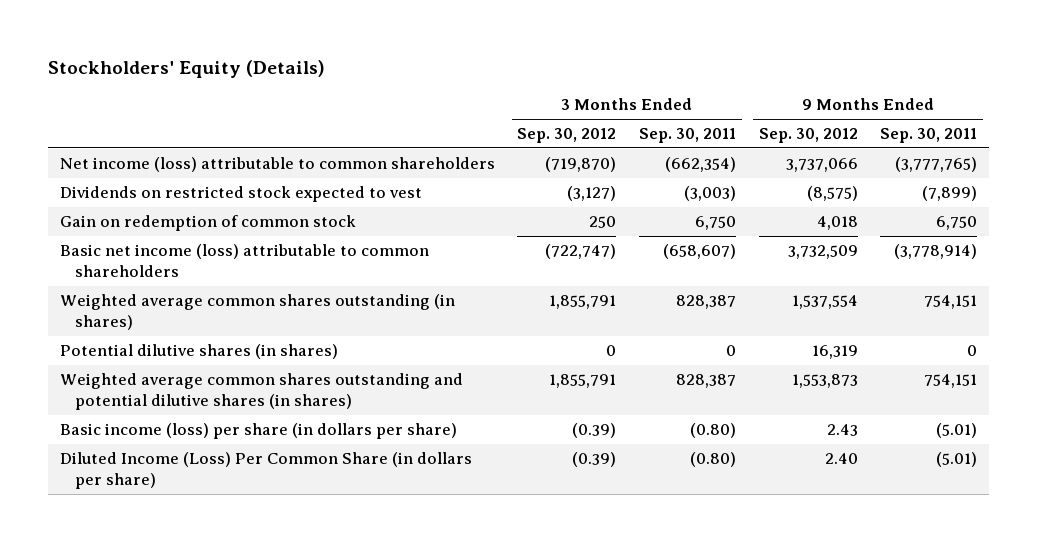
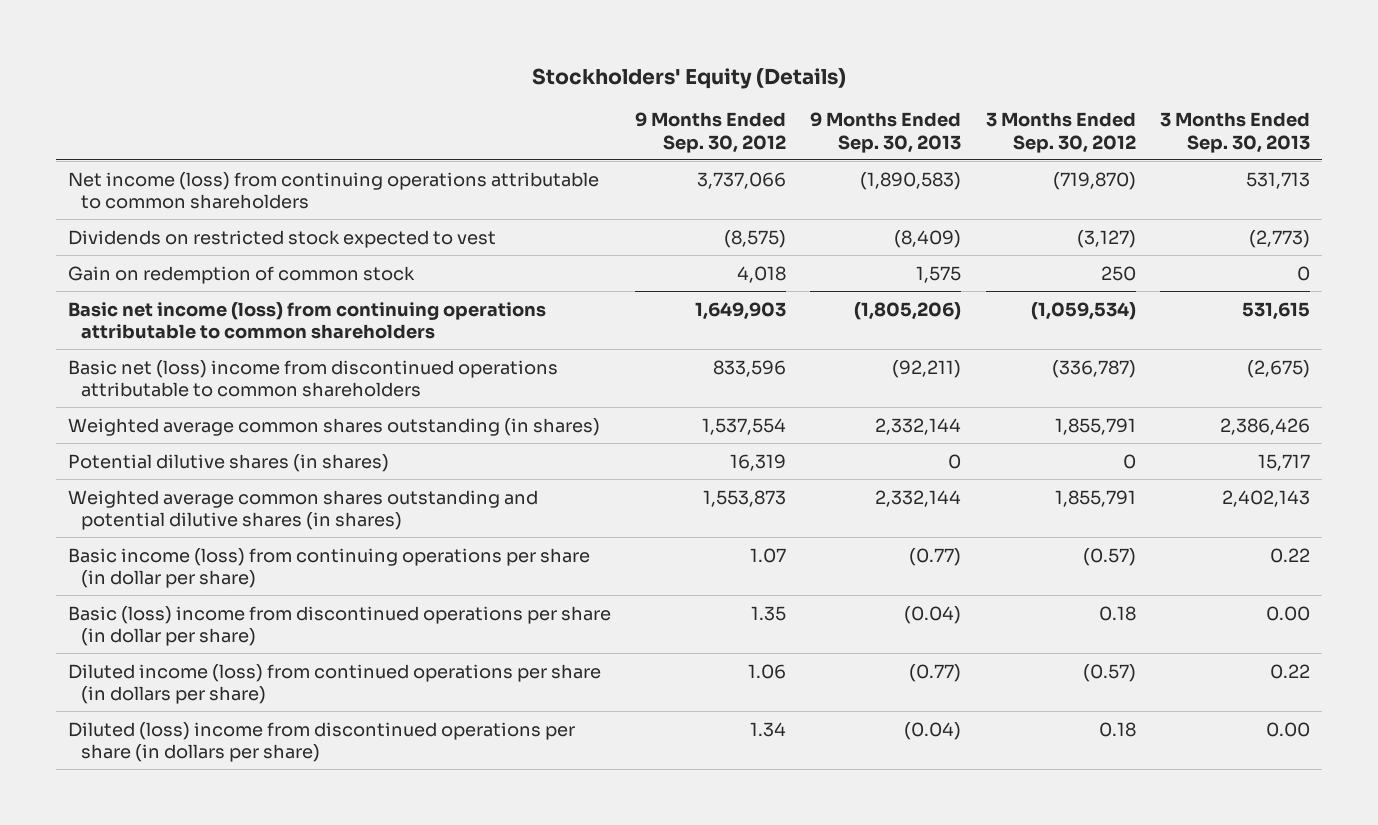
[638,128,736,144] Sep. 30, 2011 -> none
[880,128,978,144] Sep. 30, 2011 -> none
none -> [810,112,962,153] 9 Months Ended Sep. 30, 2013
none -> [1160,112,1311,153] 3 Months Ended Sep. 30, 2013
[59,156,495,172] Net income (loss) attributable to common shareholders -> [67,171,599,209] Net income (loss) from continuing operations attributable to common shareholders
[59,243,429,278] Basic net income (loss) attributable to common shareholders -> [67,301,546,339] Basic net income (loss) from continuing operations attributable to common shareholders
[545,243,617,259] (722,747) -> [1030,301,1136,320] (1,059,534)
[787,244,858,259] 3,732,509 -> [695,301,787,320] 1,649,903
none -> [67,359,558,397] Basic net (loss) income from discontinued operations attributable to common shareholders
[59,422,457,439] Basic income (loss) per share (in dollars per share) -> [67,547,590,588] Basic income (loss) from continuing operations per share (in dollar per share)
[572,422,617,438] (0.39) -> [1082,547,1136,566] (0.57)
[826,423,858,436] 2.43 -> [750,547,787,563] 1.07
none -> [67,605,611,646] Basic (loss) income from discontinued operations per share (in dollar per share)
[59,451,472,490] Diluted Income (Loss) Per Common Share (in dollars per share) -> [67,663,601,704] Diluted income (loss) from continued operations per share (in dollars per share)
[572,451,617,467] (0.39) -> [1082,663,1136,682] (0.57)
[824,452,858,464] 2.40 -> [748,663,787,679] 1.06
none -> [67,721,575,762] Diluted (loss) income from discontinued operations per share (in dollars per share)

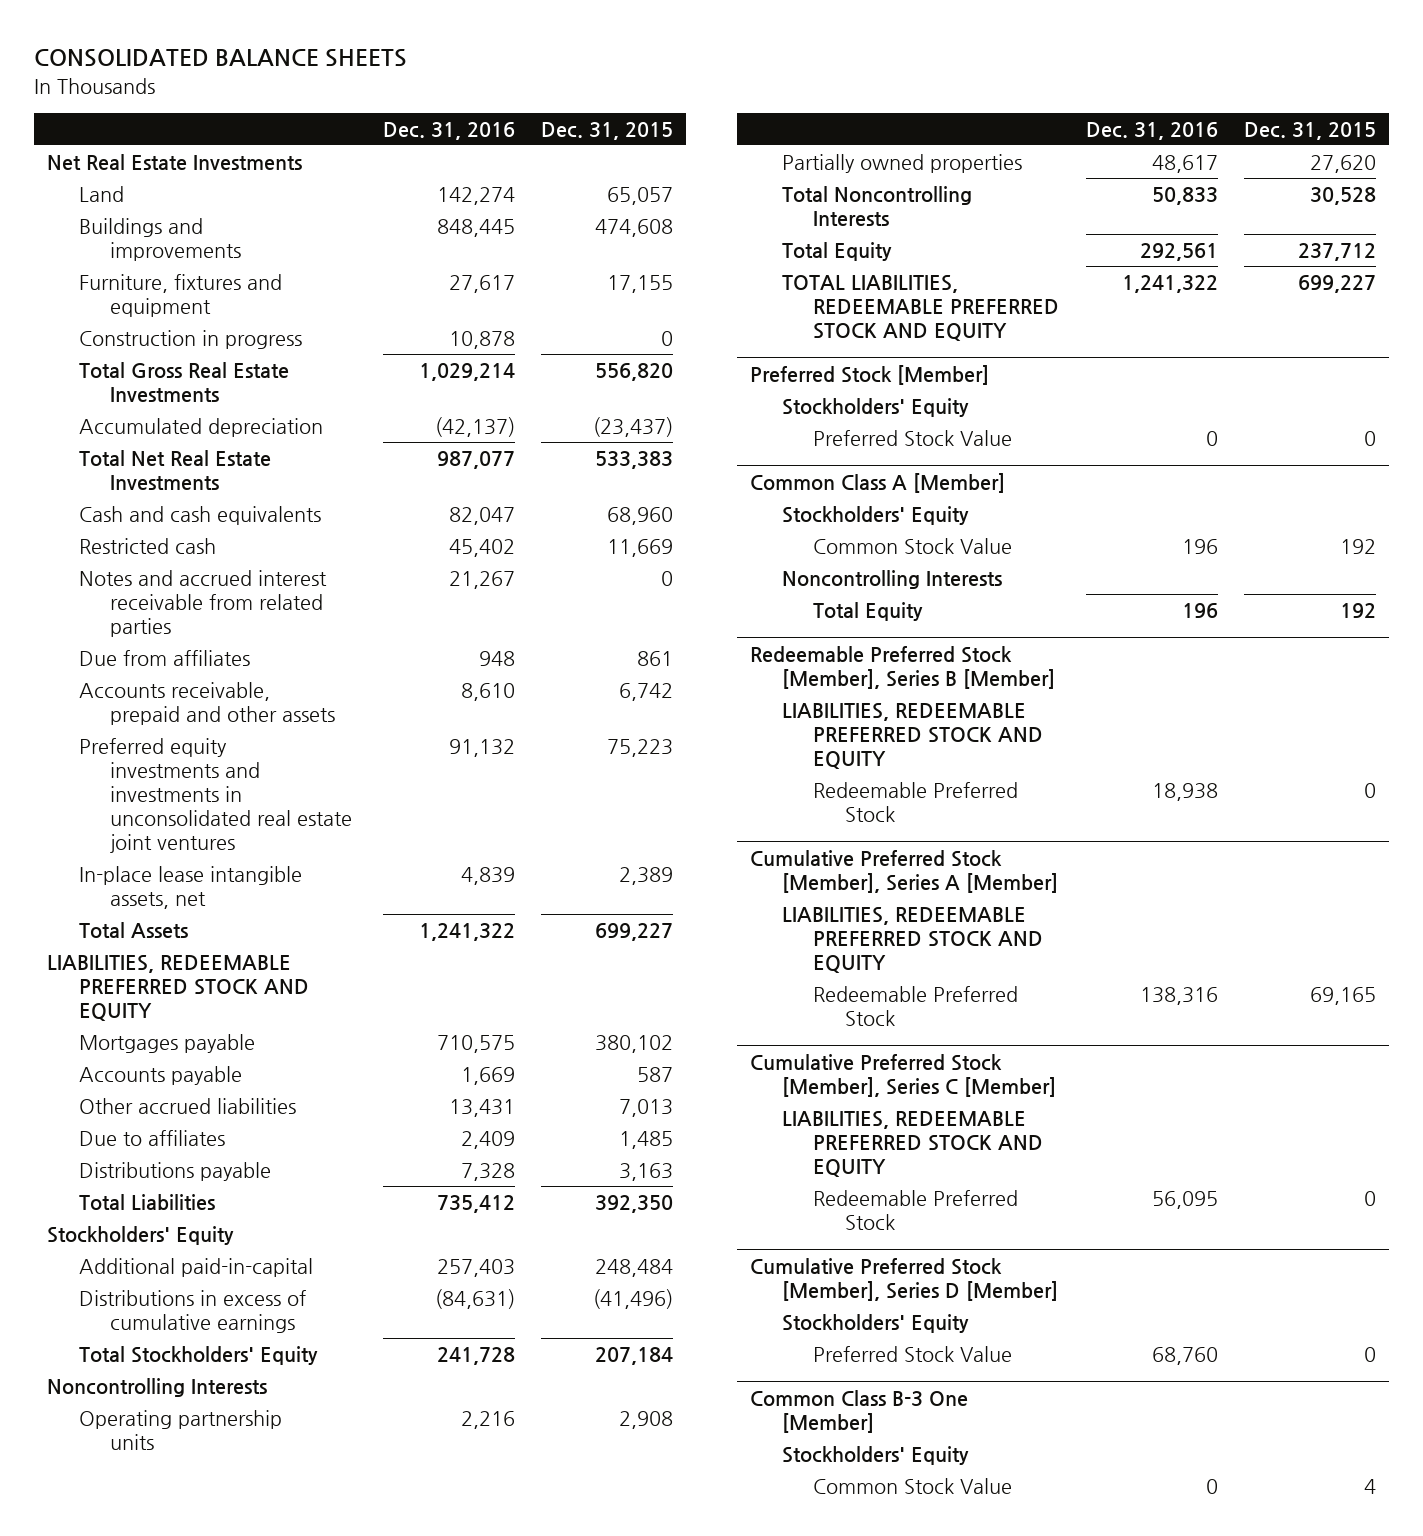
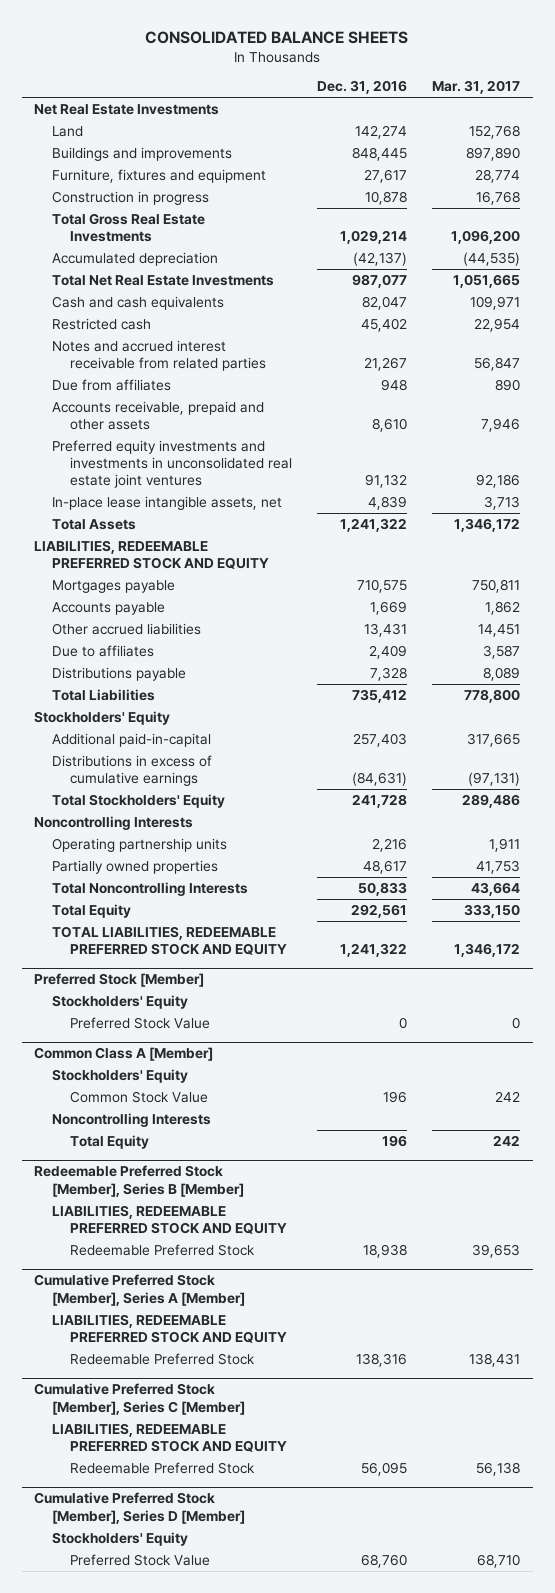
[541,121,674,140] Dec. 31, 2015 -> none
none -> [432,80,521,95] Mar. 31, 2017
[750,1390,969,1434] Common Class B-3 One [Member] -> none
[781,1446,969,1466] Stockholders' Equity -> none
[813,1478,1013,1495] Common Stock Value -> none

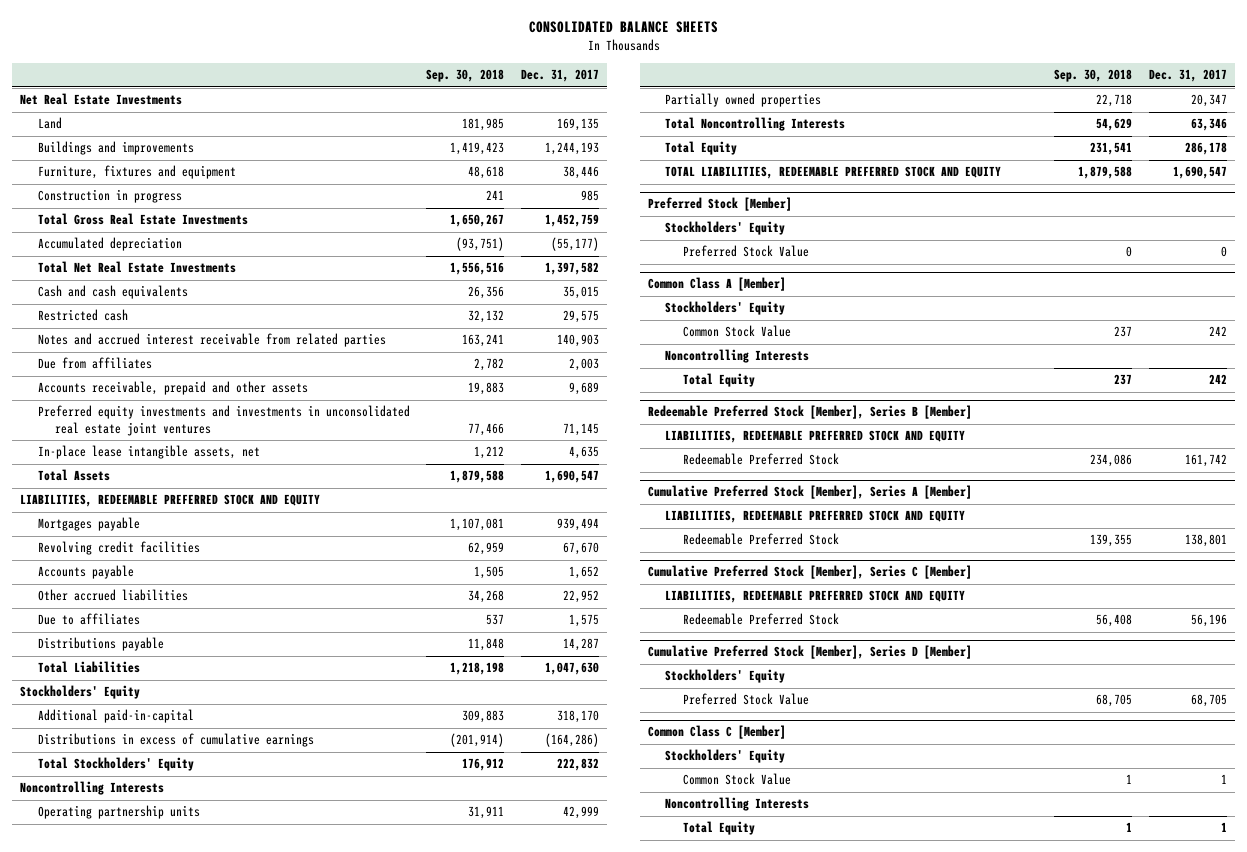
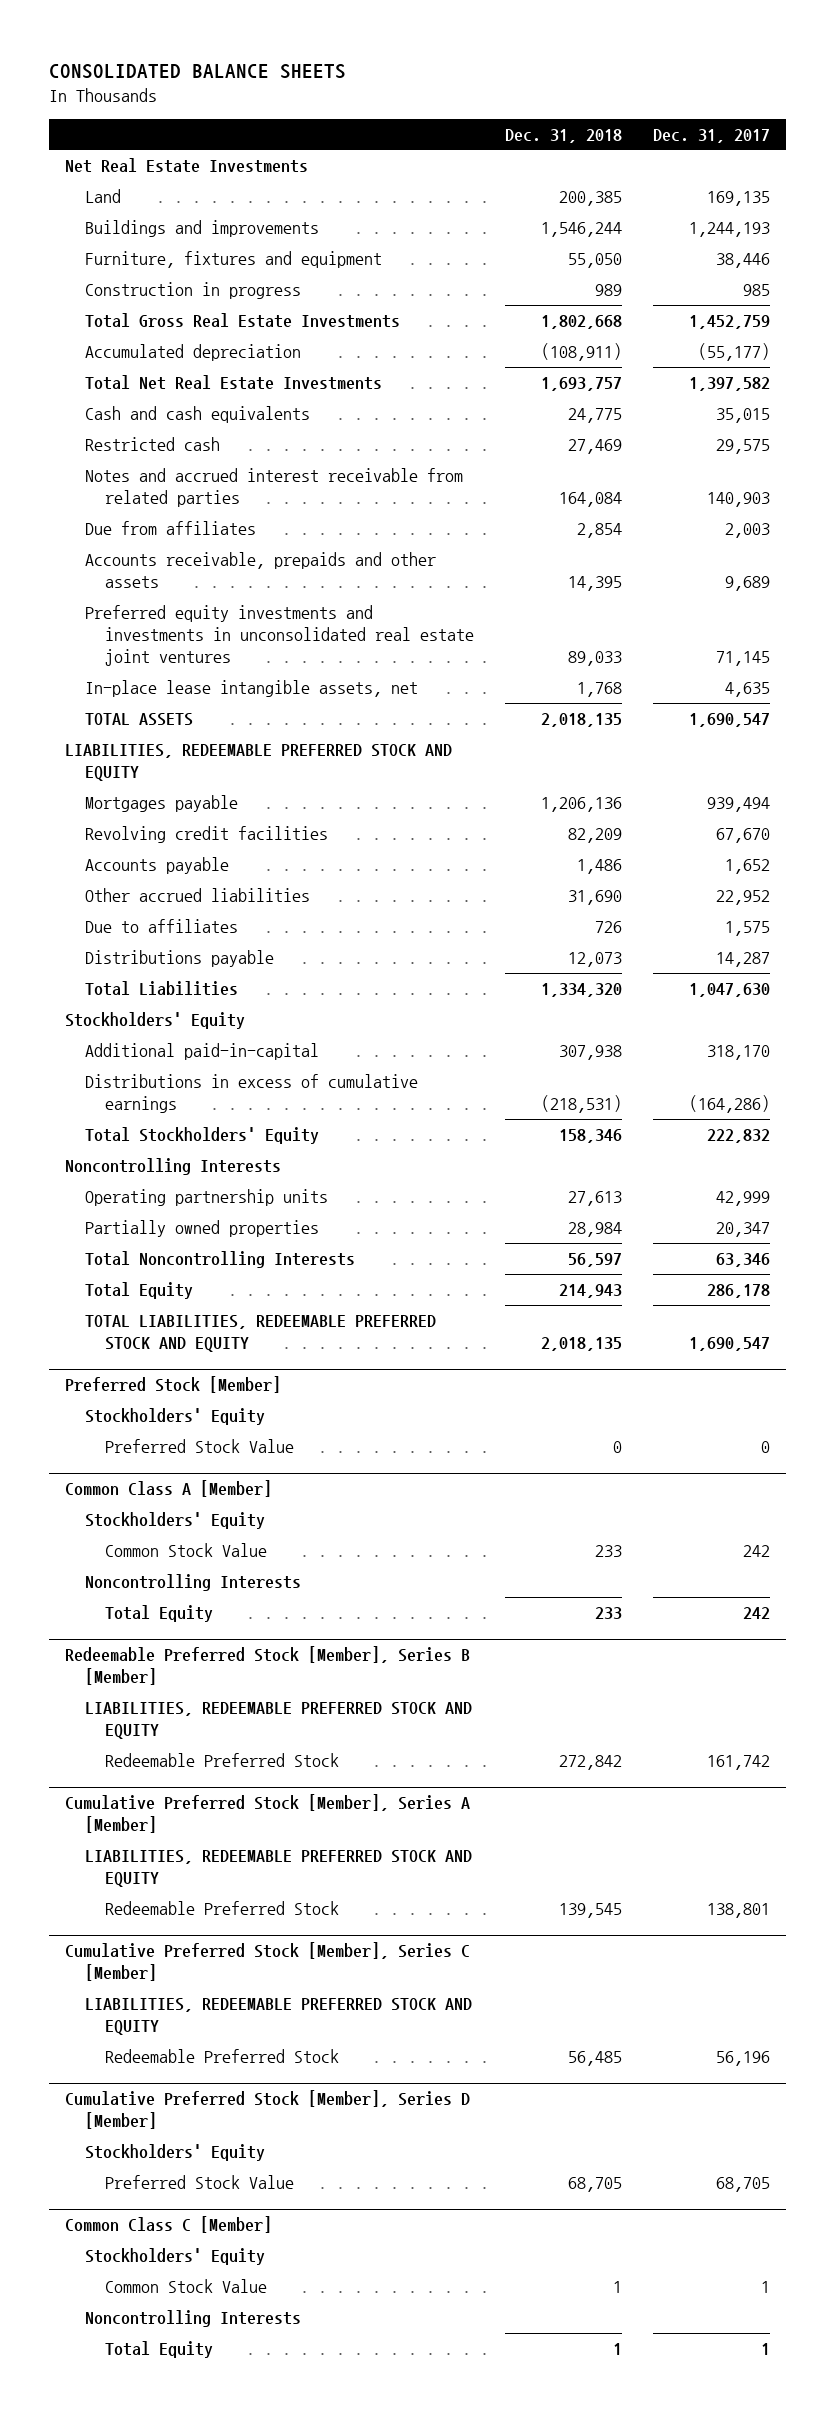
[426,69,505,83] Sep. 30, 2018 -> none
none -> [505,128,623,143] Dec. 31, 2018
[37,381,308,396] Accounts receivable, prepaid and other assets -> [84,551,436,589] Accounts receivable, prepaids and other assets
[37,469,110,482] Total Assets -> [84,712,193,726] TOTAL ASSETS

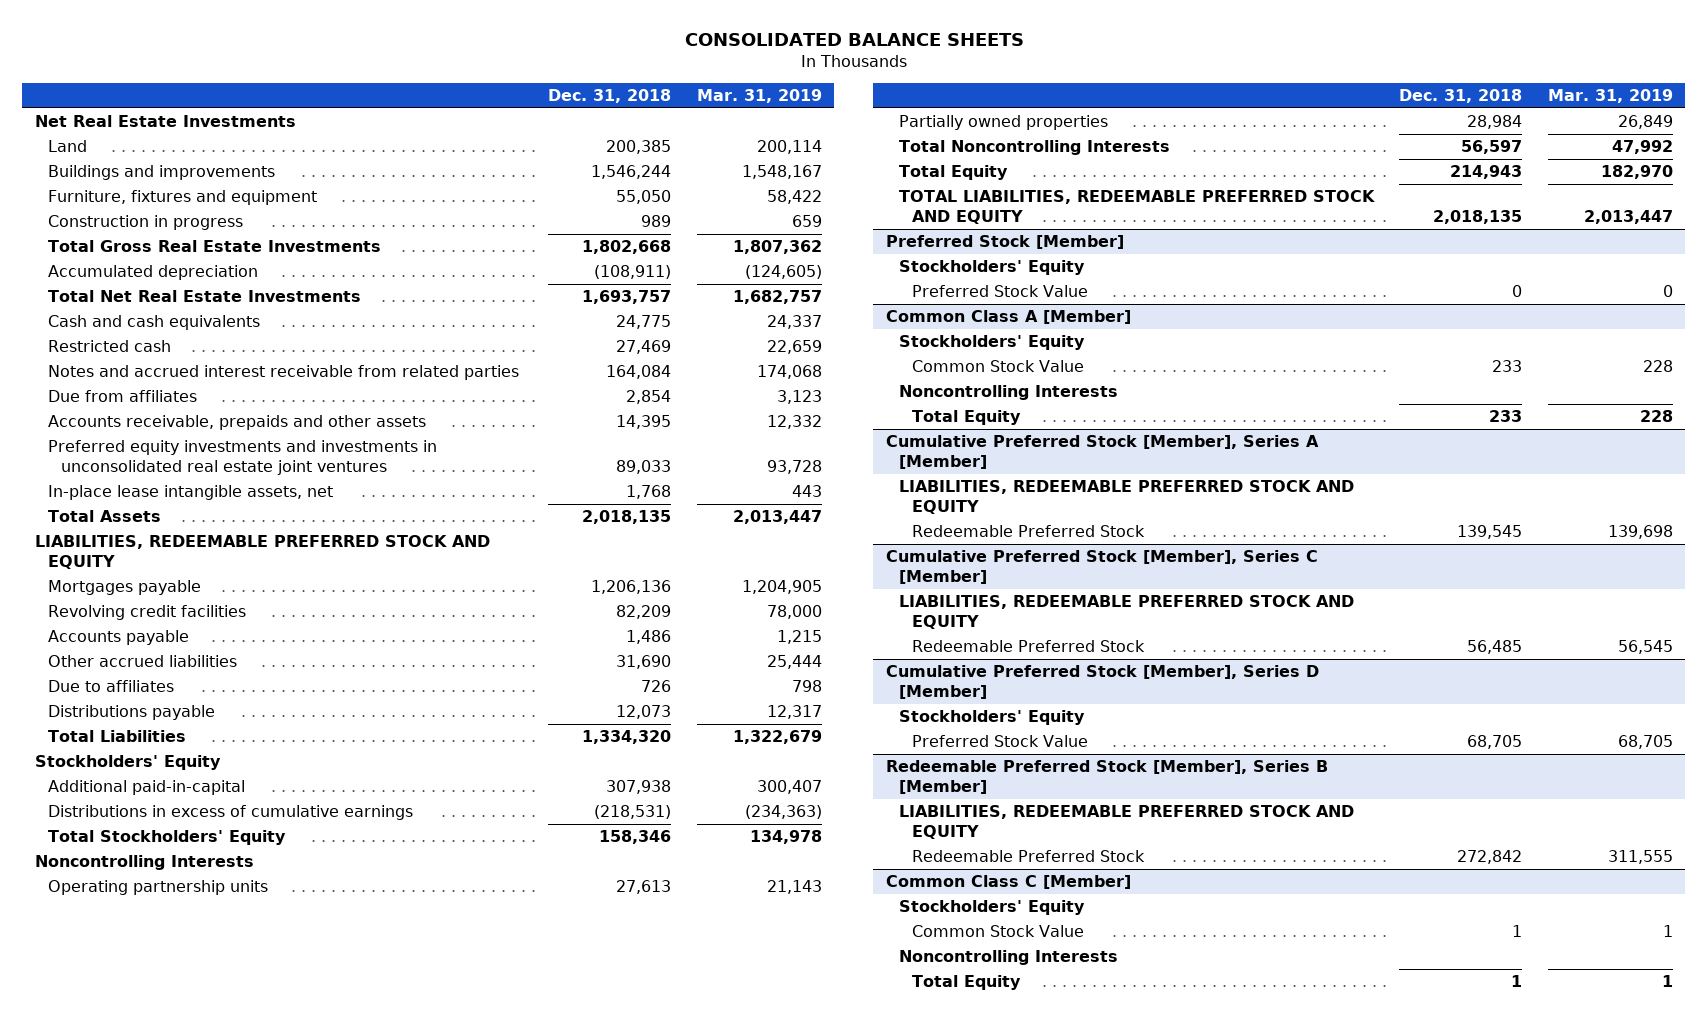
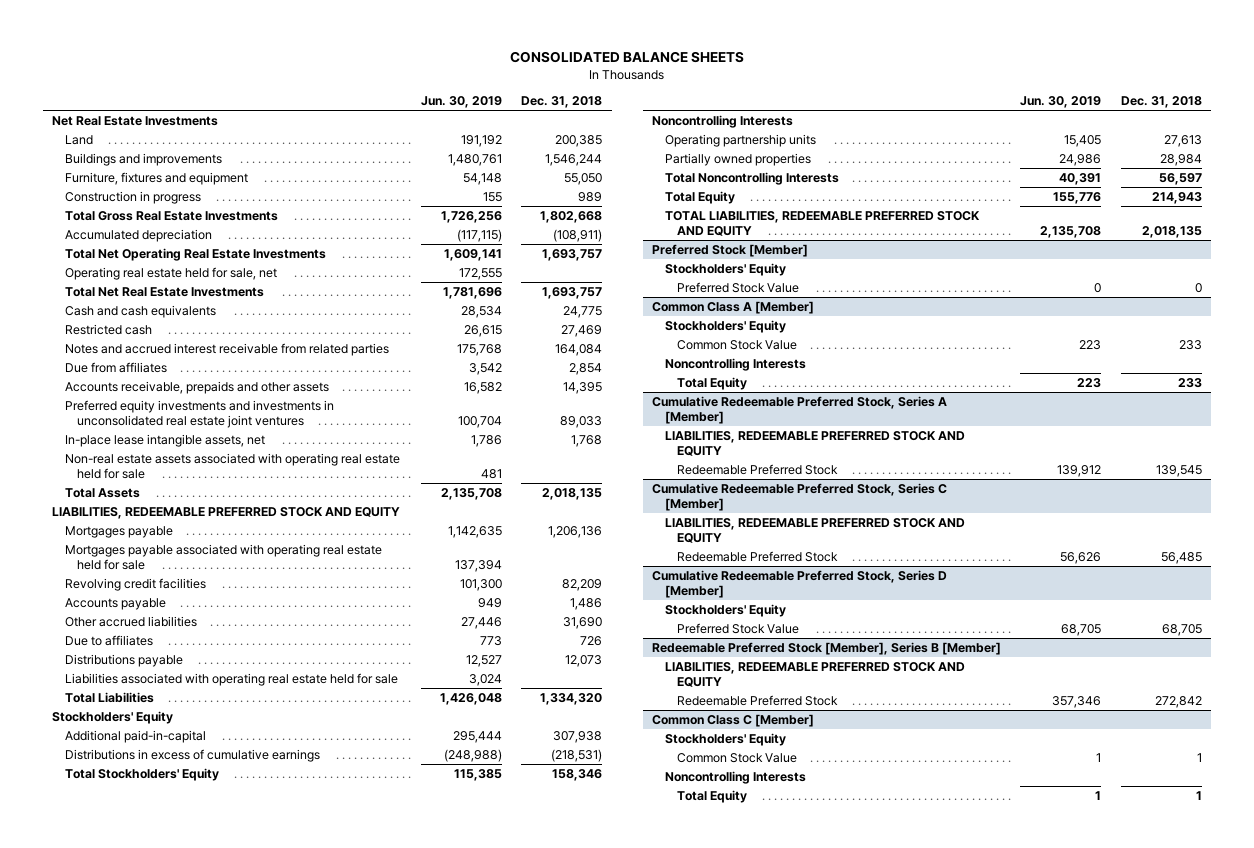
[696,88,822,103] Mar. 31, 2019 -> none
none -> [420,96,502,109] Jun. 30, 2019
none -> [64,248,326,262] Total Net Operating Real Estate Investments
none -> [64,267,277,281] Operating real estate held for sale, net
none -> [64,453,400,479] Non-real estate assets associated with operating real estate held for sale
none -> [64,544,382,570] Mortgages payable associated with operating real estate held for sale
none -> [64,673,398,687] Liabilities associated with operating real estate held for sale
[885,435,1319,469] Cumulative Preferred Stock [Member], Series A [Member] -> [652,396,948,424] Cumulative Redeemable Preferred Stock, Series A [Member]
[885,550,1318,584] Cumulative Preferred Stock [Member], Series C [Member] -> [652,483,948,511] Cumulative Redeemable Preferred Stock, Series C [Member]
[885,665,1319,699] Cumulative Preferred Stock [Member], Series D [Member] -> [652,570,948,598] Cumulative Redeemable Preferred Stock, Series D [Member]

